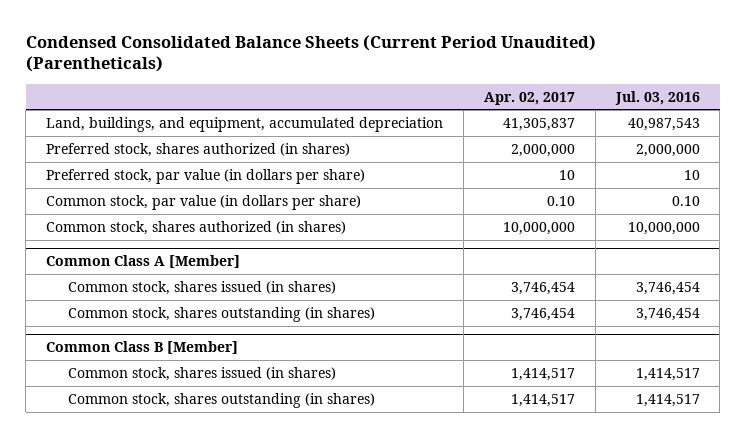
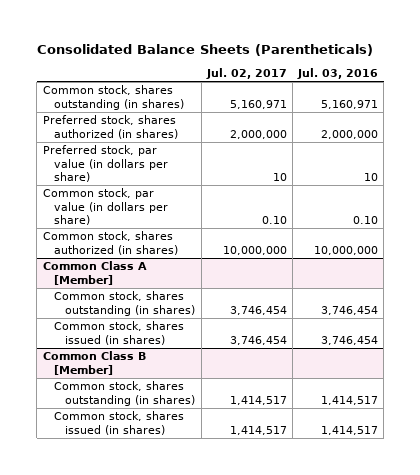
[25,34,596,73] Condensed Consolidated Balance Sheets (Current Period Unaudited) (Parentheticals) -> [36,43,373,56] Consolidated Balance Sheets (Parentheticals)
[483,91,575,105] Apr. 02, 2017 -> none
none -> [205,68,287,80] Jul. 02, 2017
[45,116,443,132] Land, buildings, and equipment, accumulated depreciation -> none
none -> [42,85,184,110] Common stock, shares outstanding (in shares)
[67,280,336,295] Common stock, shares issued (in shares) -> [53,321,184,345] Common stock, shares issued (in shares)
[67,366,336,381] Common stock, shares issued (in shares) -> [53,411,184,435] Common stock, shares issued (in shares)

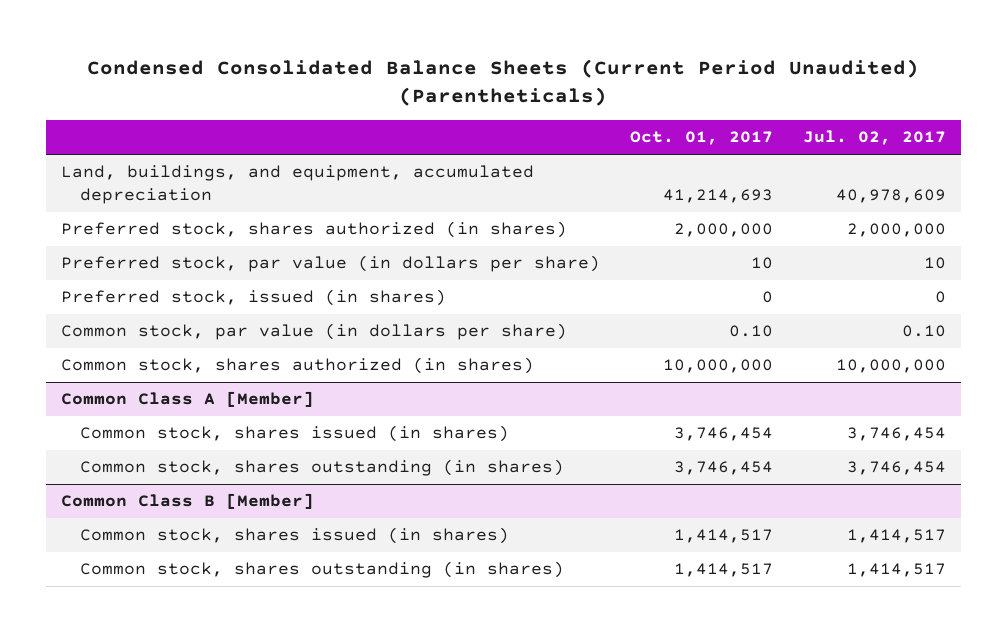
[36,43,373,56] Consolidated Balance Sheets (Parentheticals) -> [87,58,920,106] Condensed Consolidated Balance Sheets (Current Period Unaudited) (Parentheticals)
[296,68,378,80] Jul. 03, 2016 -> none
none -> [629,131,773,146] Oct. 01, 2017
[42,85,184,110] Common stock, shares outstanding (in shares) -> none
none -> [60,165,534,204] Land, buildings, and equipment, accumulated depreciation
none -> [60,289,446,307] Preferred stock, issued (in shares)
[53,291,196,316] Common stock, shares outstanding (in shares) -> [80,459,565,477] Common stock, shares outstanding (in shares)
[53,381,196,406] Common stock, shares outstanding (in shares) -> [80,561,565,579] Common stock, shares outstanding (in shares)

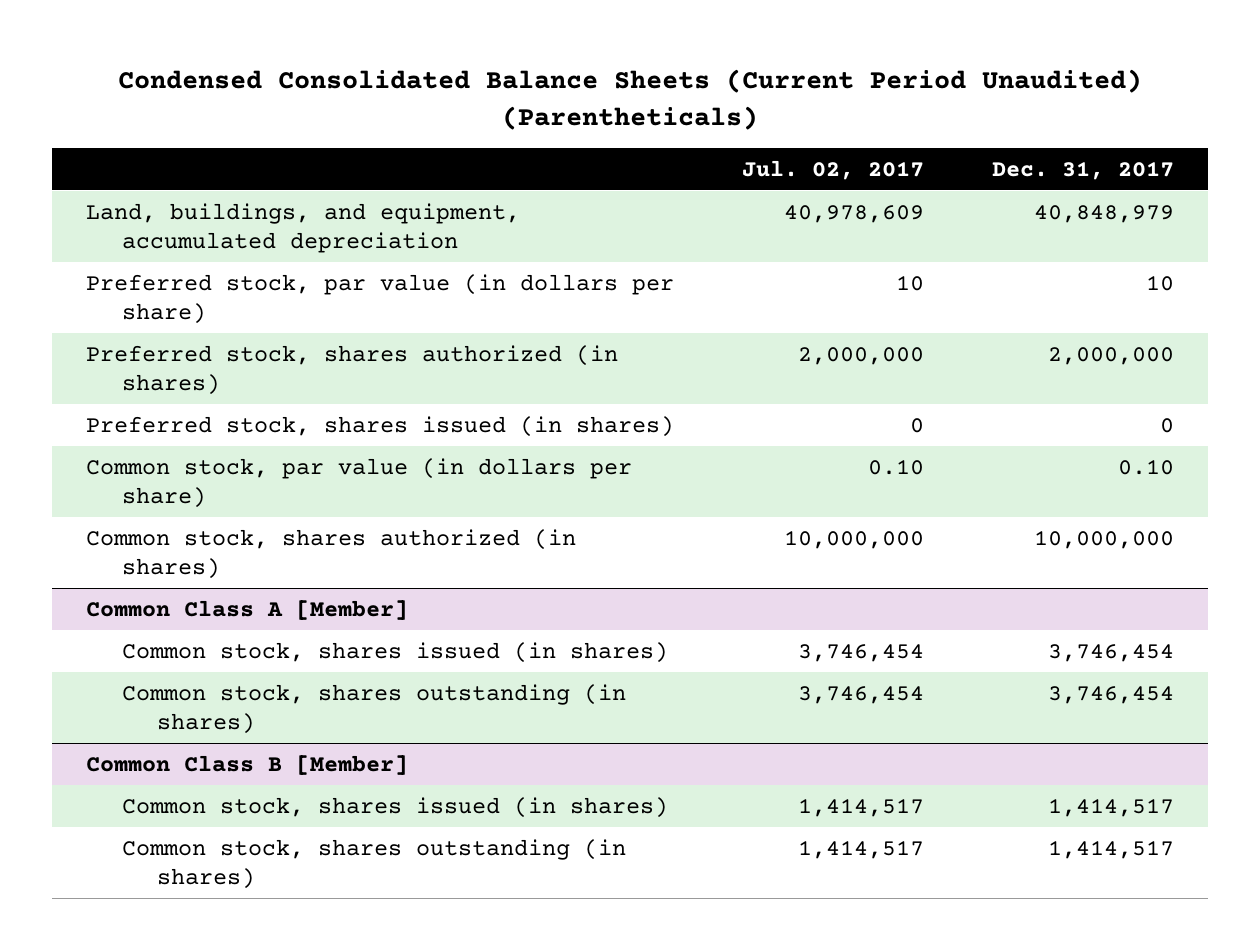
[629,131,773,146] Oct. 01, 2017 -> none
none -> [991,160,1174,180] Dec. 31, 2017
[60,221,567,239] Preferred stock, shares authorized (in shares) -> [85,344,618,396] Preferred stock, shares authorized (in shares)
[60,289,446,307] Preferred stock, issued (in shares) -> [85,415,674,437] Preferred stock, shares issued (in shares)

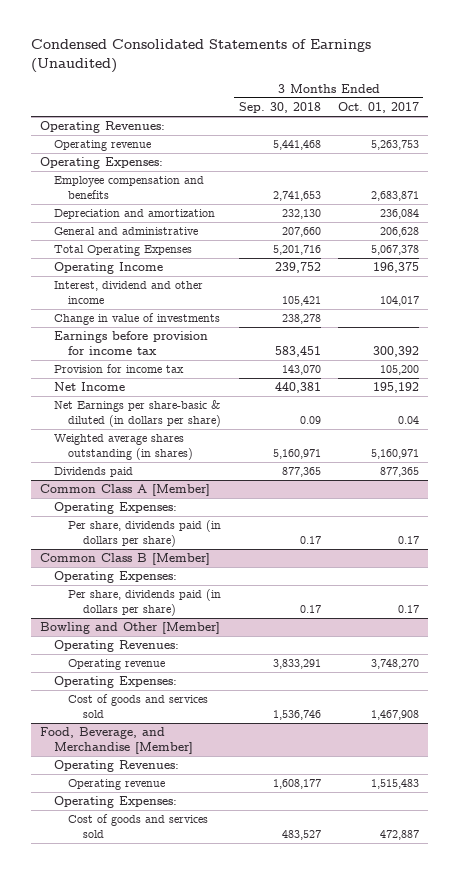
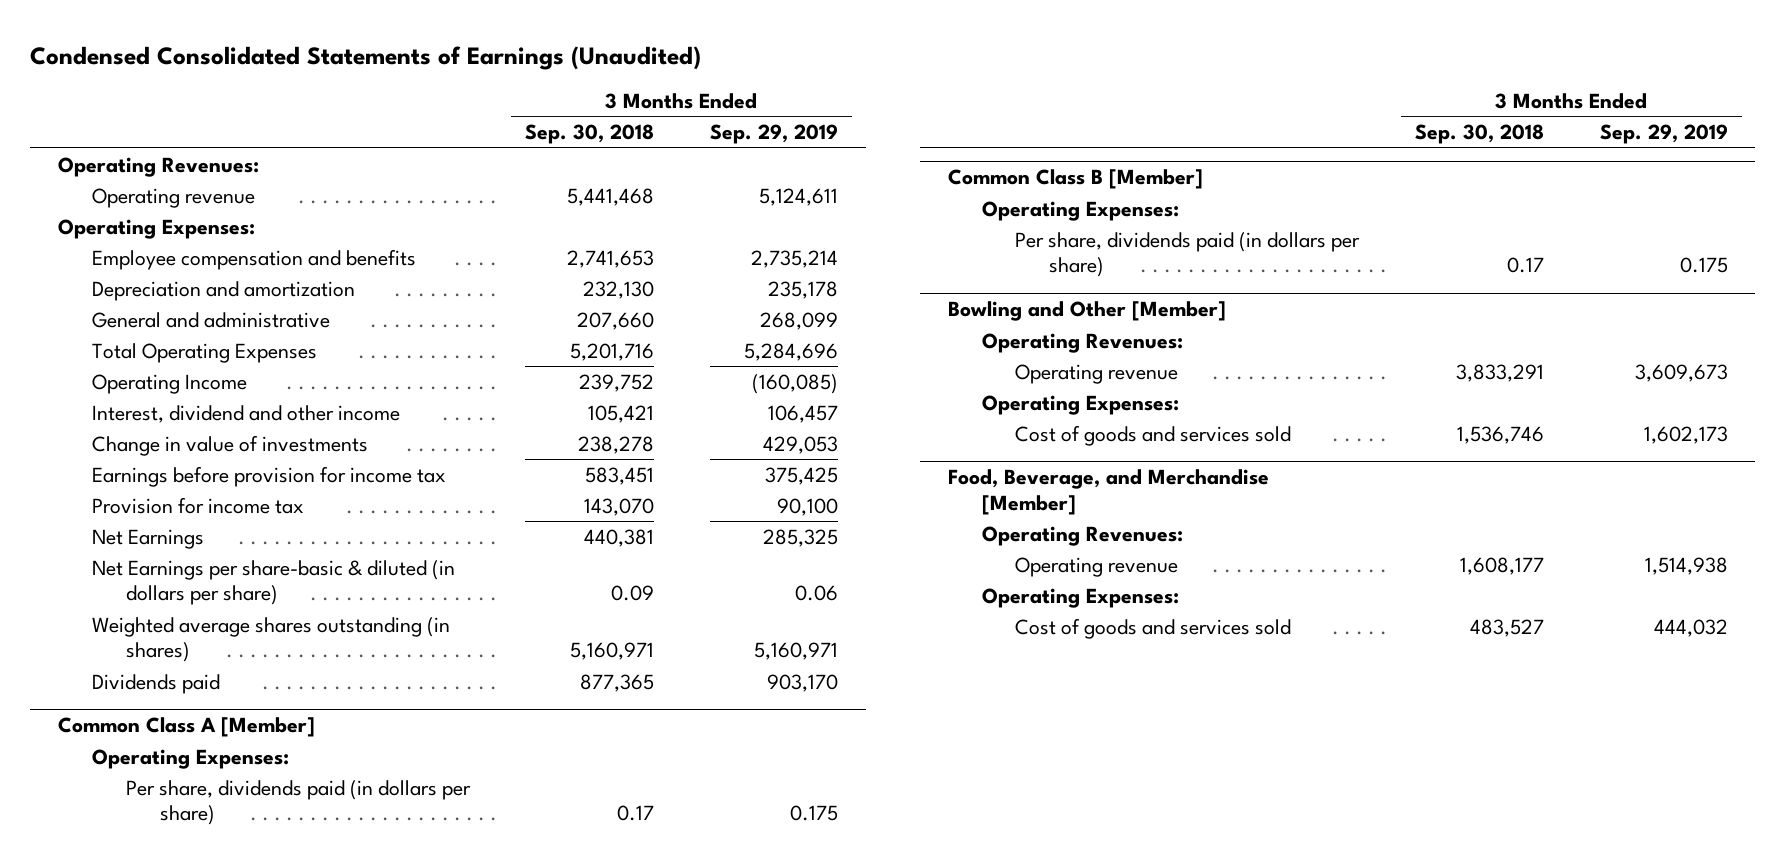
[337,102,419,114] Oct. 01, 2017 -> none
none -> [709,124,838,145] Sep. 29, 2019
[53,382,125,392] Net Income -> [91,528,204,549] Net Earnings

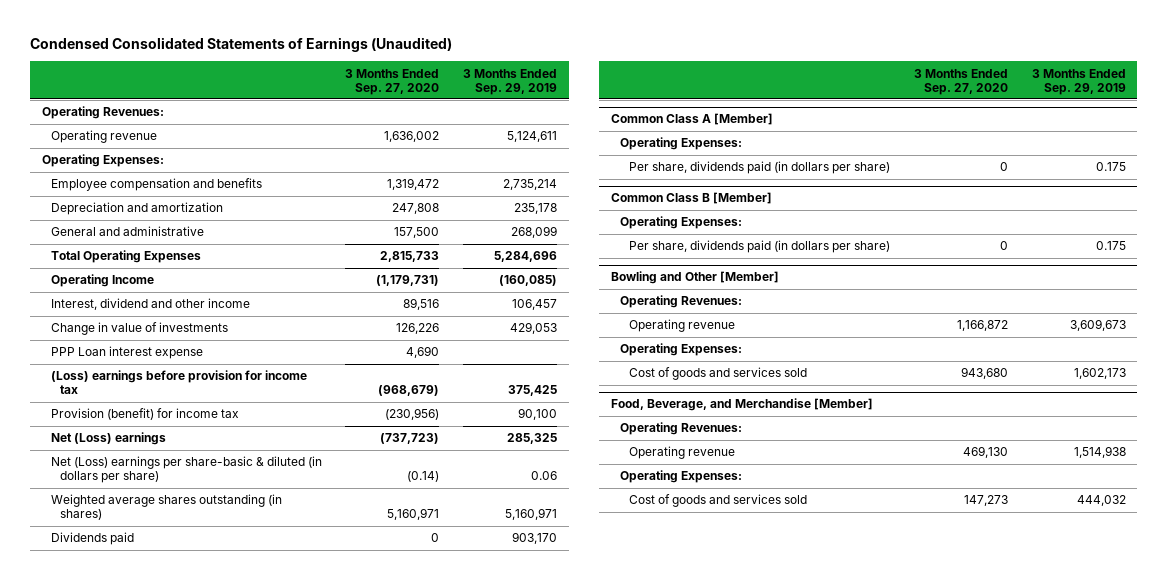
[525,124,655,145] Sep. 30, 2018 -> none
none -> [345,68,440,95] 3 Months Ended Sep. 27, 2020
none -> [51,346,204,360] PPP Loan interest expense
[91,465,446,487] Earnings before provision for income tax -> [51,370,308,395] (Loss) earnings before provision for income tax
[91,496,304,514] Provision for income tax -> [51,408,240,421] Provision (benefit) for income tax
[91,528,204,549] Net Earnings -> [51,432,167,446] Net (Loss) earnings
[91,559,455,606] Net Earnings per share-basic & diluted (in dollars per share) -> [51,456,323,484] Net (Loss) earnings per share-basic & diluted (in dollars per share)

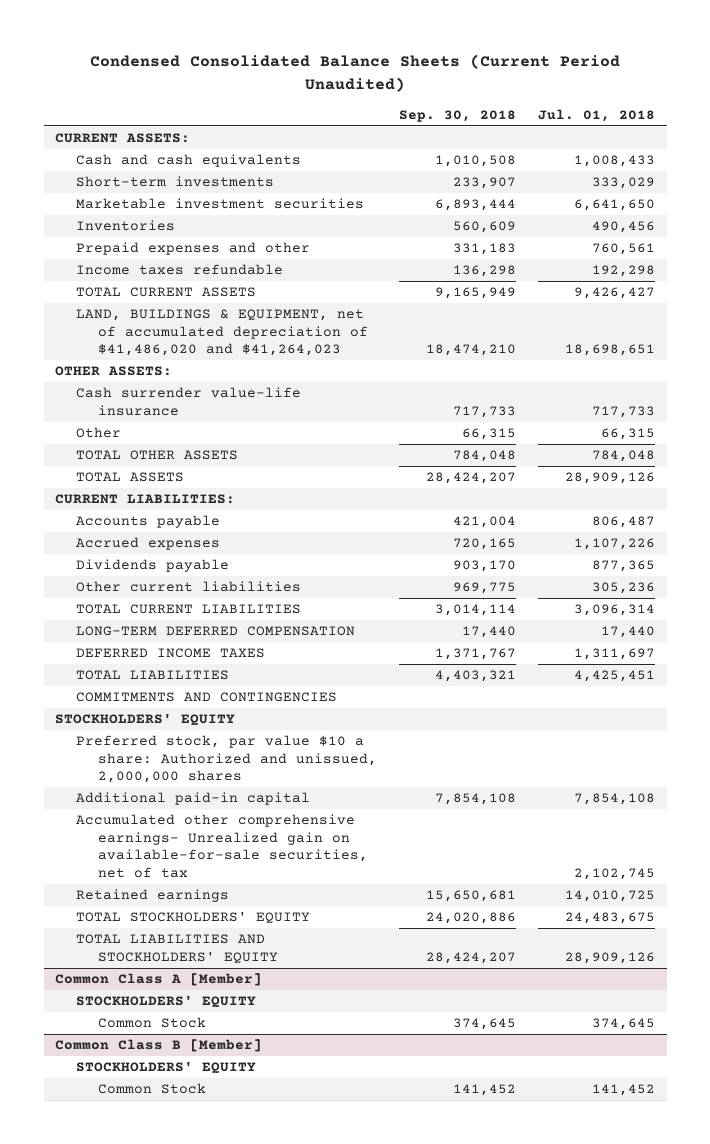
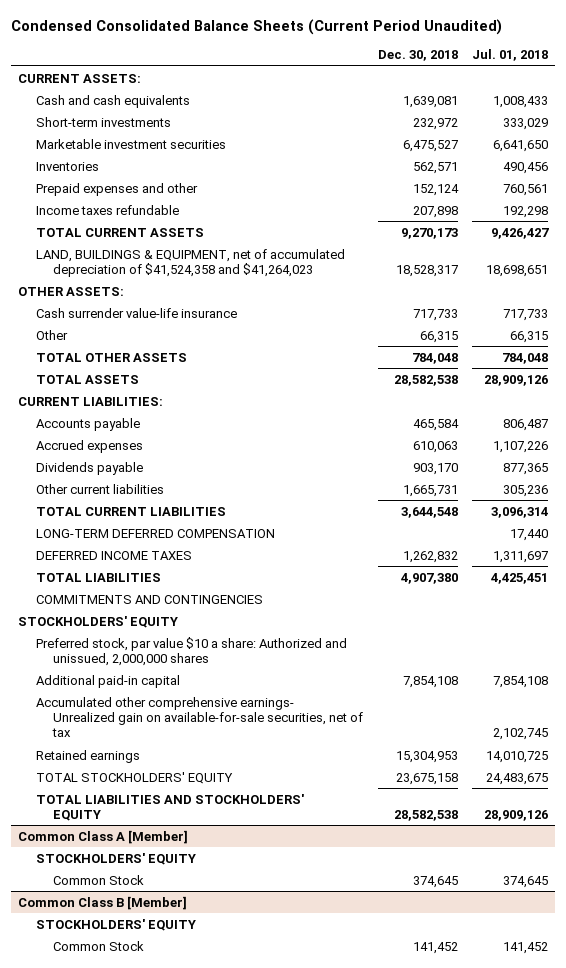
[399,109,517,122] Sep. 30, 2018 -> none
none -> [377,50,458,62] Dec. 30, 2018
[76,309,369,357] LAND, BUILDINGS & EQUIPMENT, net of accumulated depreciation of $41,486,020 and $41,264,023 -> [35,248,345,277] LAND, BUILDINGS & EQUIPMENT, net of accumulated depreciation of $41,524,358 and $41,264,023

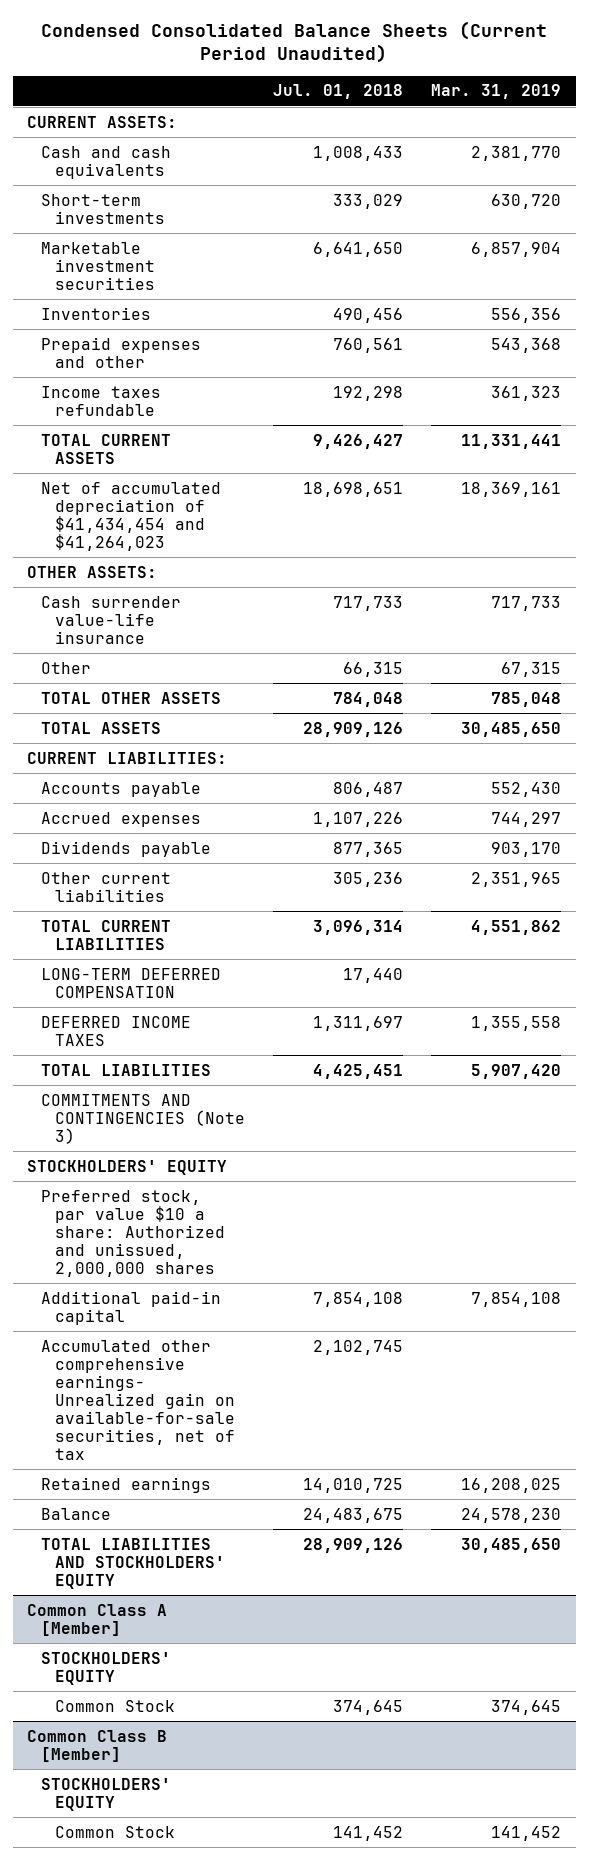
[377,50,458,62] Dec. 30, 2018 -> none
none -> [431,84,562,100] Mar. 31, 2019
[35,248,345,277] LAND, BUILDINGS & EQUIPMENT, net of accumulated depreciation of $41,524,358 and $41,264,023 -> [40,481,221,551] Net of accumulated depreciation of $41,434,454 and $41,264,023
[35,594,263,604] COMMITMENTS AND CONTINGENCIES -> [40,1093,245,1144] COMMITMENTS AND CONTINGENCIES (Note 3)
[35,771,233,784] TOTAL STOCKHOLDERS' EQUITY -> [40,1507,111,1520] Balance

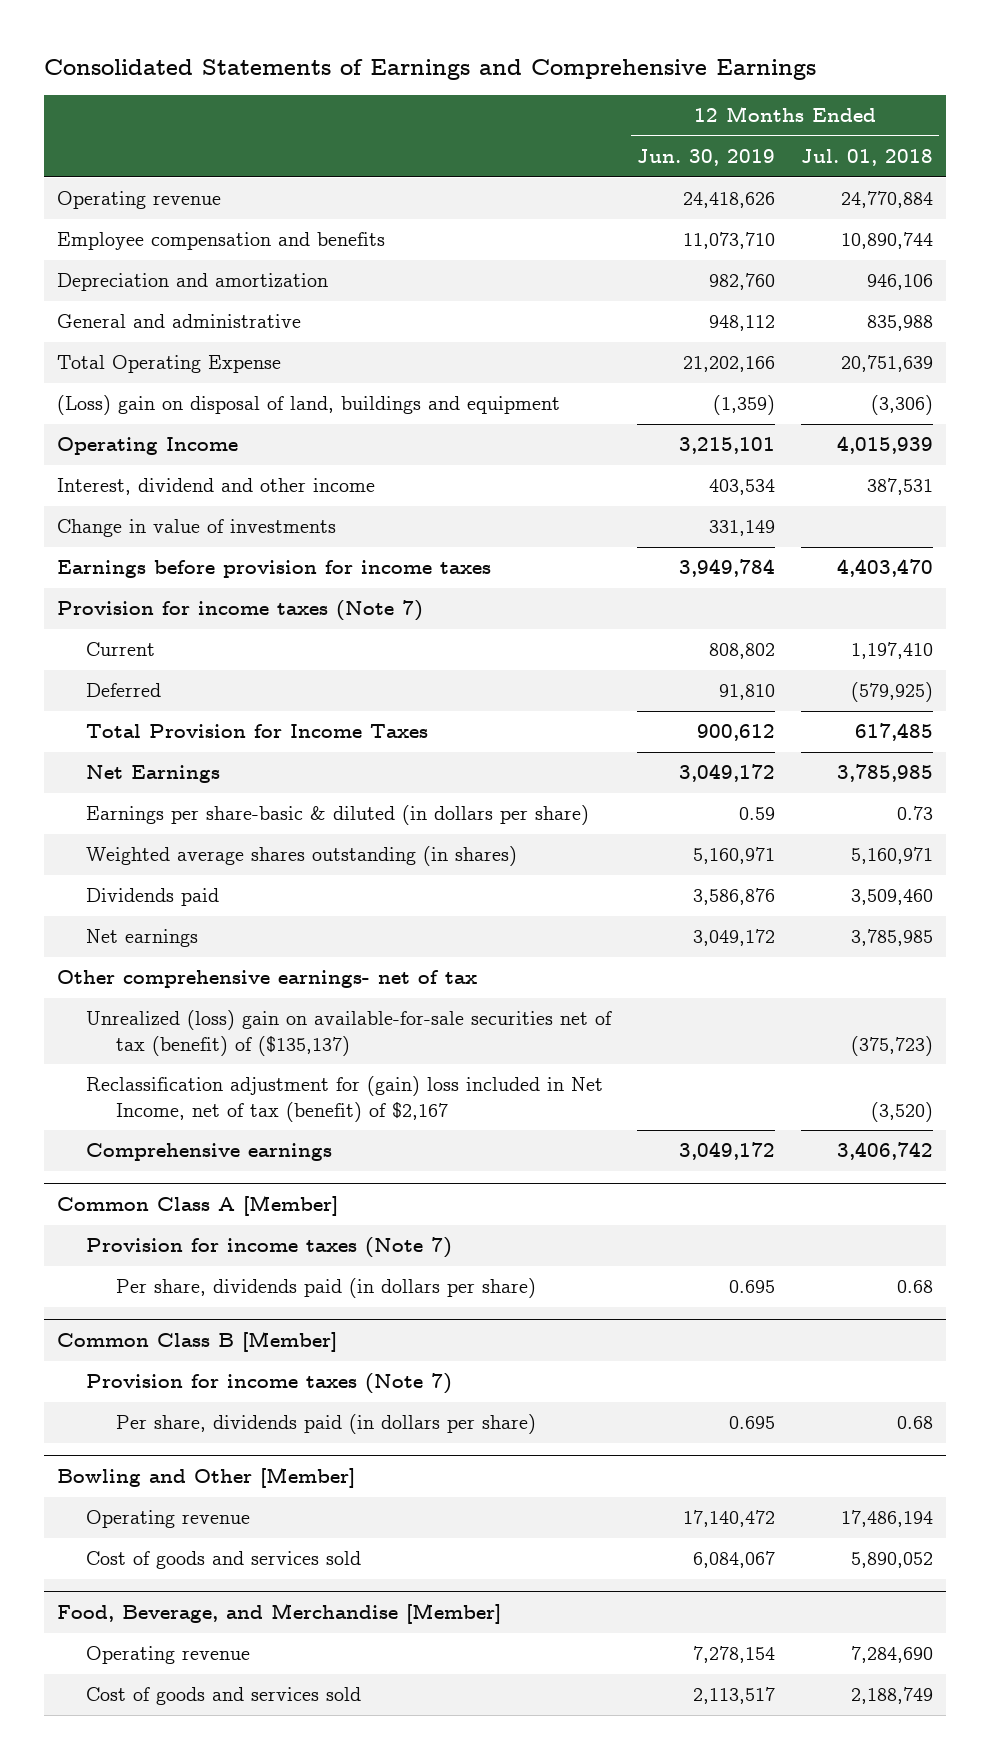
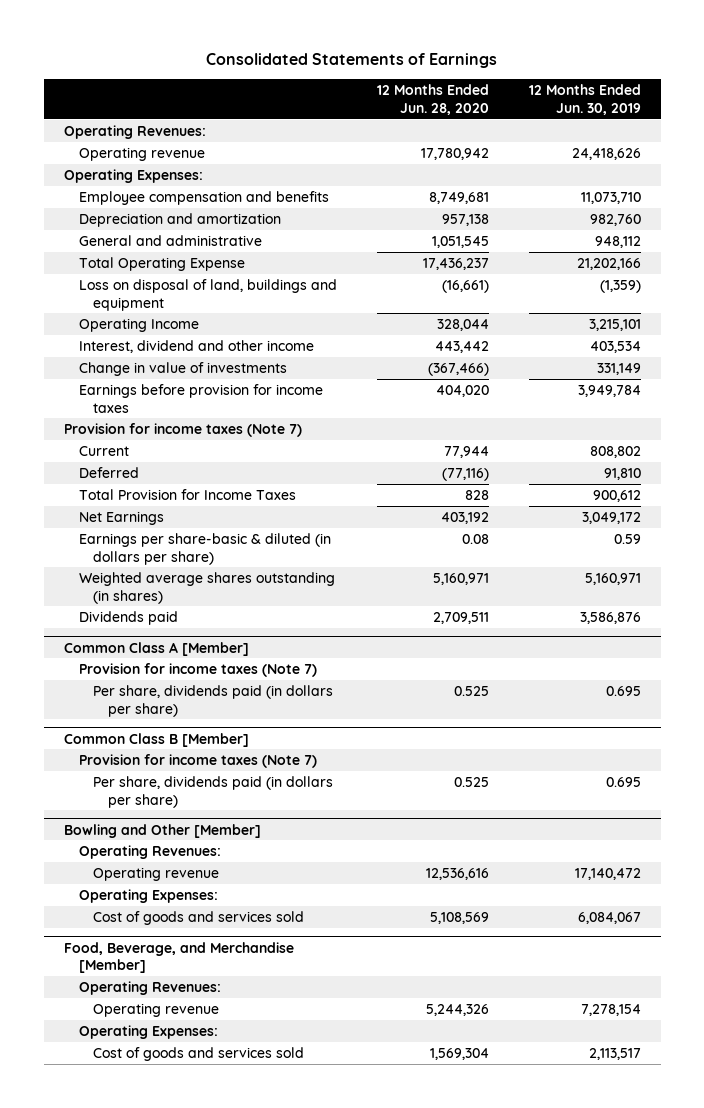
[44,58,817,80] Consolidated Statements of Earnings and Comprehensive Earnings -> [206,53,498,69] Consolidated Statements of Earnings
[800,149,933,167] Jul. 01, 2018 -> none
none -> [376,83,489,115] 12 Months Ended Jun. 28, 2020
none -> [63,124,206,139] Operating Revenues:
none -> [63,168,203,183] Operating Expenses:
[57,395,561,416] (Loss) gain on disposal of land, buildings and equipment -> [78,278,337,311] Loss on disposal of land, buildings and equipment
[86,929,199,948] Net earnings -> none
[57,970,478,989] Other comprehensive earnings- net of tax -> none
[86,1010,613,1056] Unrealized (loss) gain on available-for-sale securities net of tax (benefit) of ($135,137) -> none
[86,1076,604,1122] Reclassification adjustment for (gain) loss included in Net Income, net of tax (benefit) of $2,167 -> none
[86,1143,333,1162] Comprehensive earnings -> none
none -> [78,844,221,859] Operating Revenues:
none -> [78,888,218,903] Operating Expenses:
none -> [78,980,221,995] Operating Revenues:
none -> [78,1024,218,1039] Operating Expenses:

